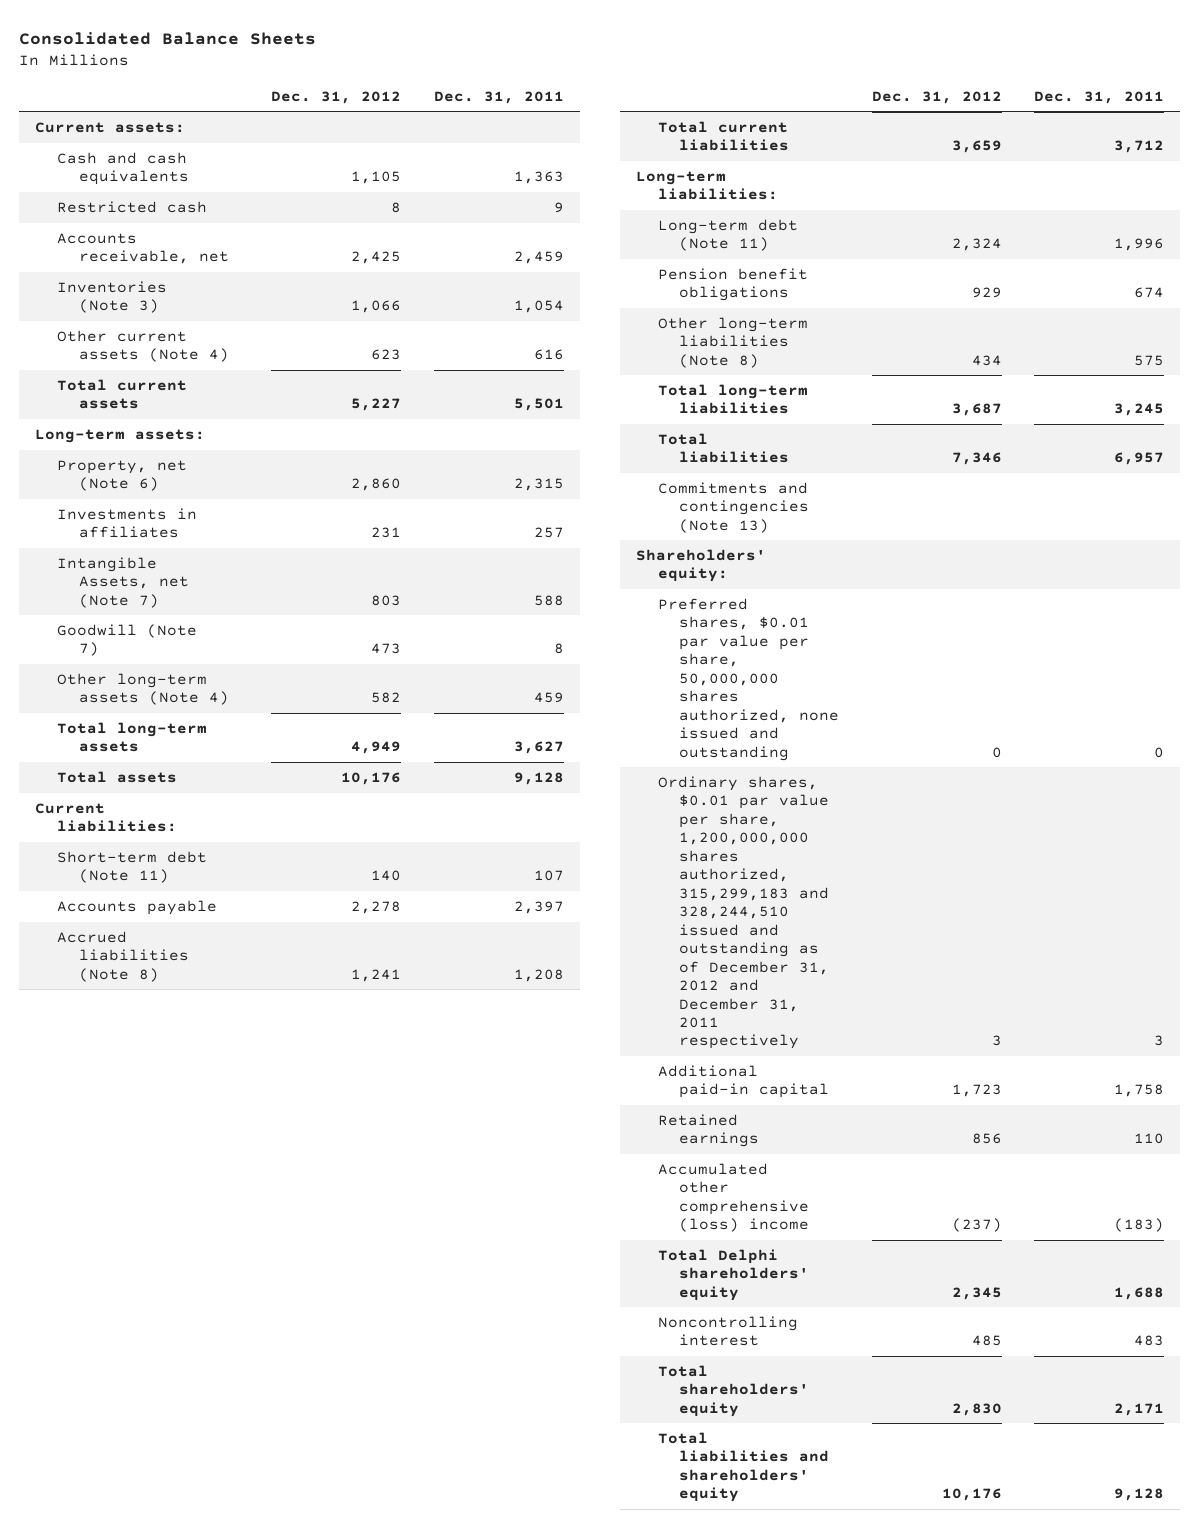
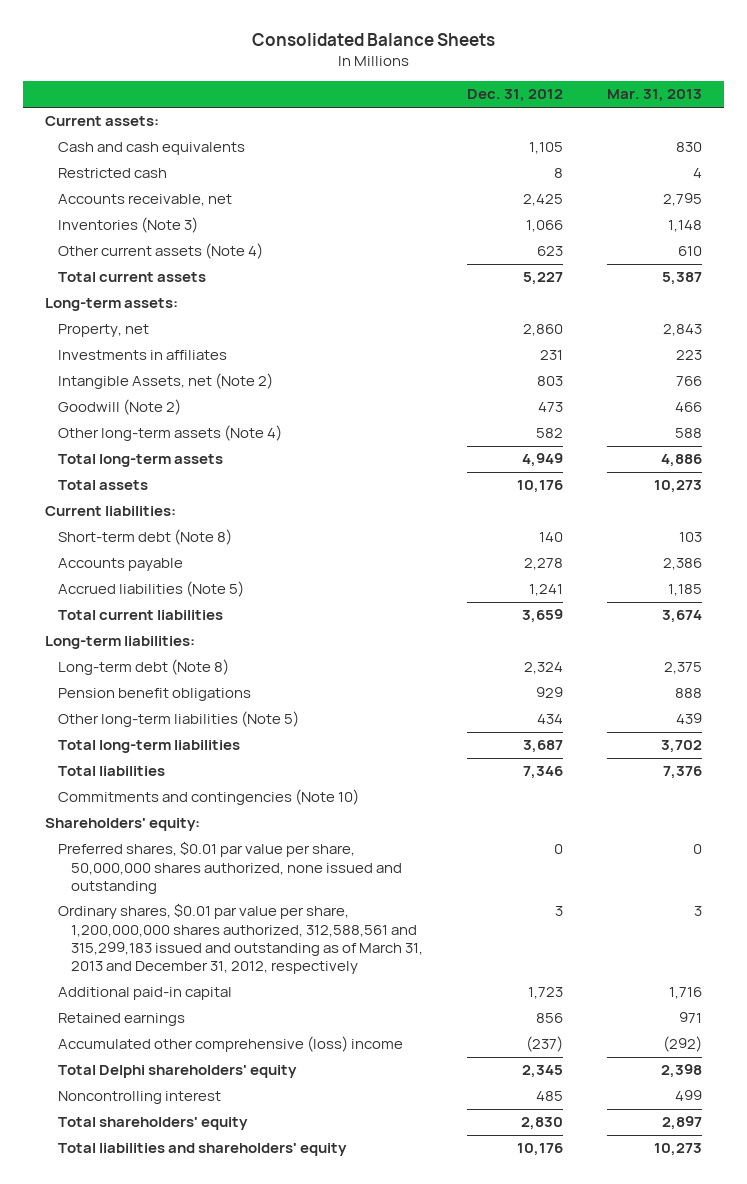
[433,90,564,104] Dec. 31, 2011 -> none
none -> [607,89,703,103] Mar. 31, 2013
[56,459,187,492] Property, net (Note 6) -> [57,324,149,338] Property, net
[56,556,189,608] Intangible Assets, net (Note 7) -> [57,373,273,390] Intangible Assets, net (Note 2)
[56,623,197,657] Goodwill (Note 7) -> [57,399,181,416] Goodwill (Note 2)
[56,850,207,884] Short-term debt (Note 11) -> [57,529,232,546] Short-term debt (Note 8)
[56,930,189,982] Accrued liabilities (Note 8) -> [57,581,244,598] Accrued liabilities (Note 5)
[657,218,798,252] Long-term debt (Note 11) -> [57,659,229,676] Long-term debt (Note 8)
[657,316,808,368] Other long-term liabilities (Note 8) -> [57,711,299,728] Other long-term liabilities (Note 5)
[657,481,810,533] Commitments and contingencies (Note 13) -> [57,789,359,806] Commitments and contingencies (Note 10)
[657,775,830,1050] Ordinary shares, $0.01 par value per share, 1,200,000,000 shares authorized, 315,299,183 and 328,244,510 issued and outstanding as of December 31, 2012 and December 31, 2011 respectively -> [57,903,423,975] Ordinary shares, $0.01 par value per share, 1,200,000,000 shares authorized, 312,588,561 and 315,299,183 issued and outstanding as of March 31, 2013 and December 31, 2012, respectively

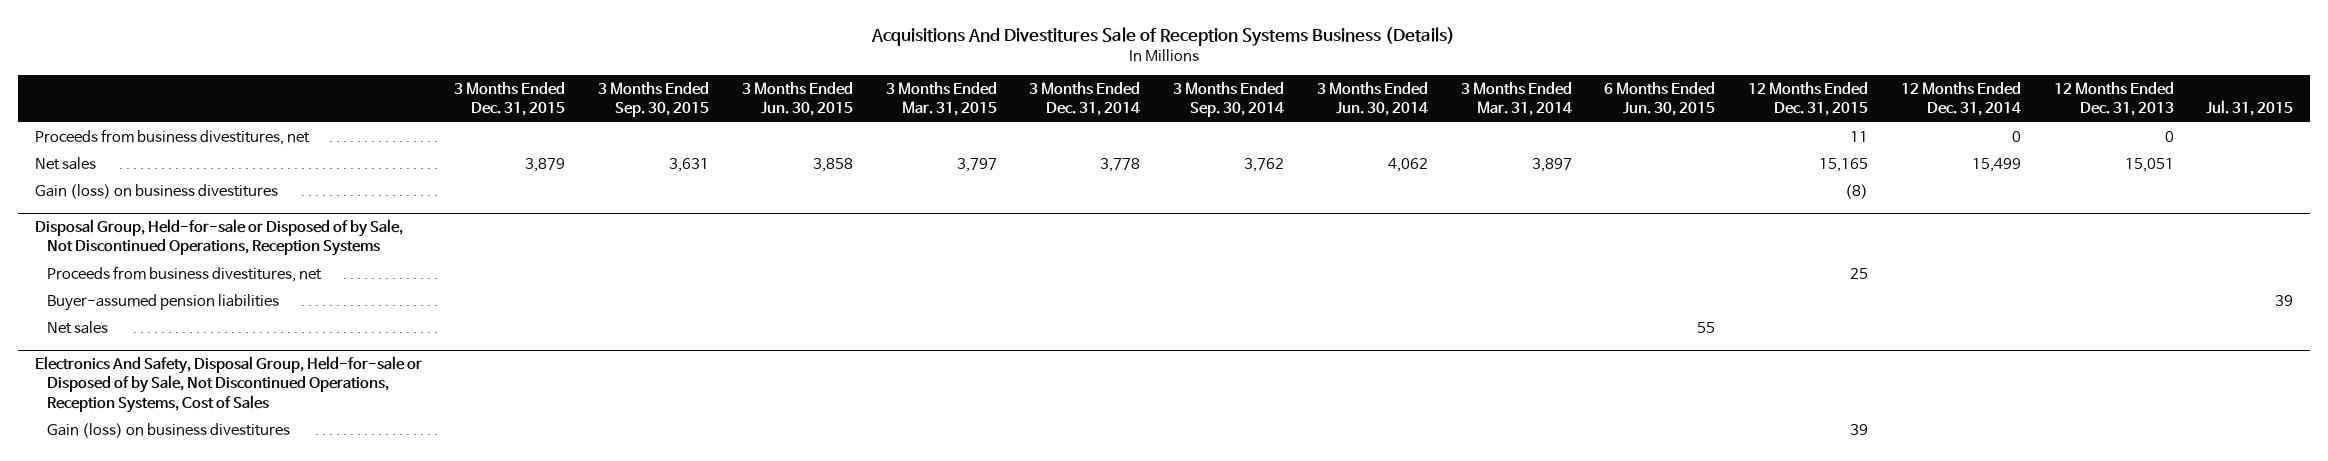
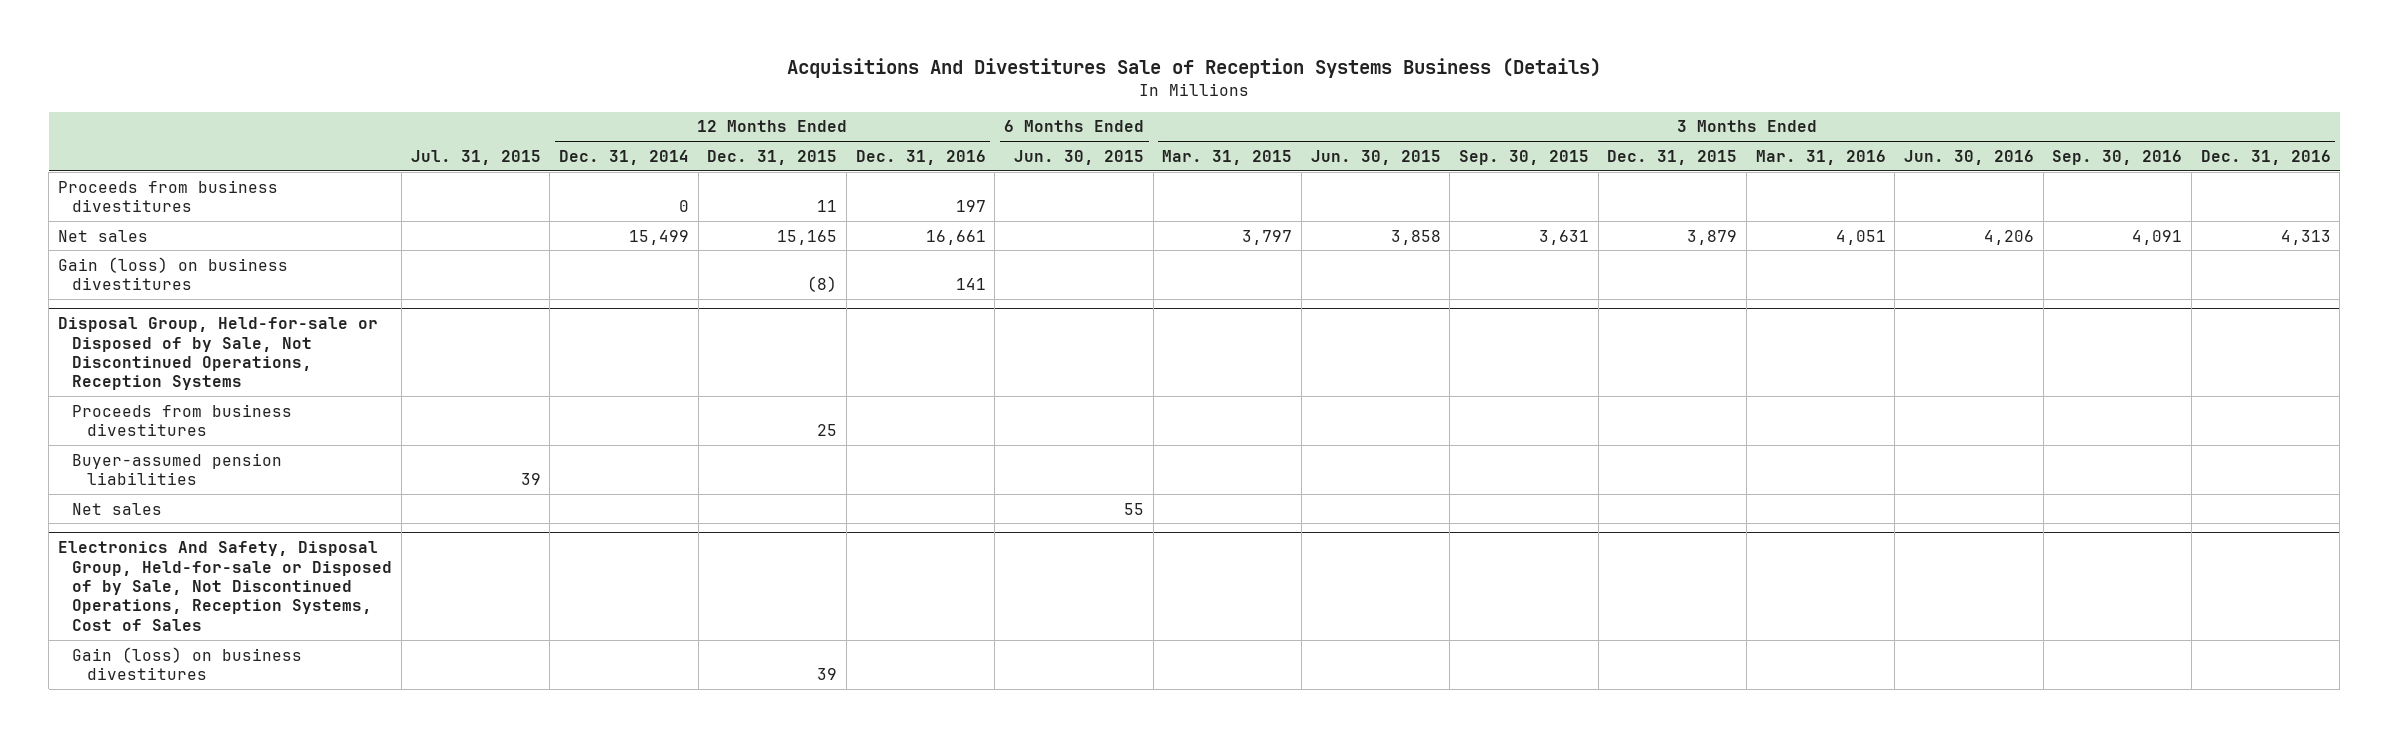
[1029,82,1141,117] 3 Months Ended Dec. 31, 2014 -> none
[1173,82,1285,118] 3 Months Ended Sep. 30, 2014 -> none
[1316,82,1428,117] 3 Months Ended Jun. 30, 2014 -> none
[1460,82,1572,117] 3 Months Ended Mar. 31, 2014 -> none
[2053,82,2174,117] 12 Months Ended Dec. 31, 2013 -> none
none -> [855,149,986,165] Dec. 31, 2016
none -> [1755,149,1886,165] Mar. 31, 2016
none -> [1904,149,2035,165] Jun. 30, 2016
none -> [2052,149,2183,165] Sep. 30, 2016
none -> [2200,149,2331,165] Dec. 31, 2016
[34,128,310,145] Proceeds from business divestitures, net -> [57,179,278,212] Proceeds from business divestitures
[46,265,322,282] Proceeds from business divestitures, net -> [72,403,293,436] Proceeds from business divestitures

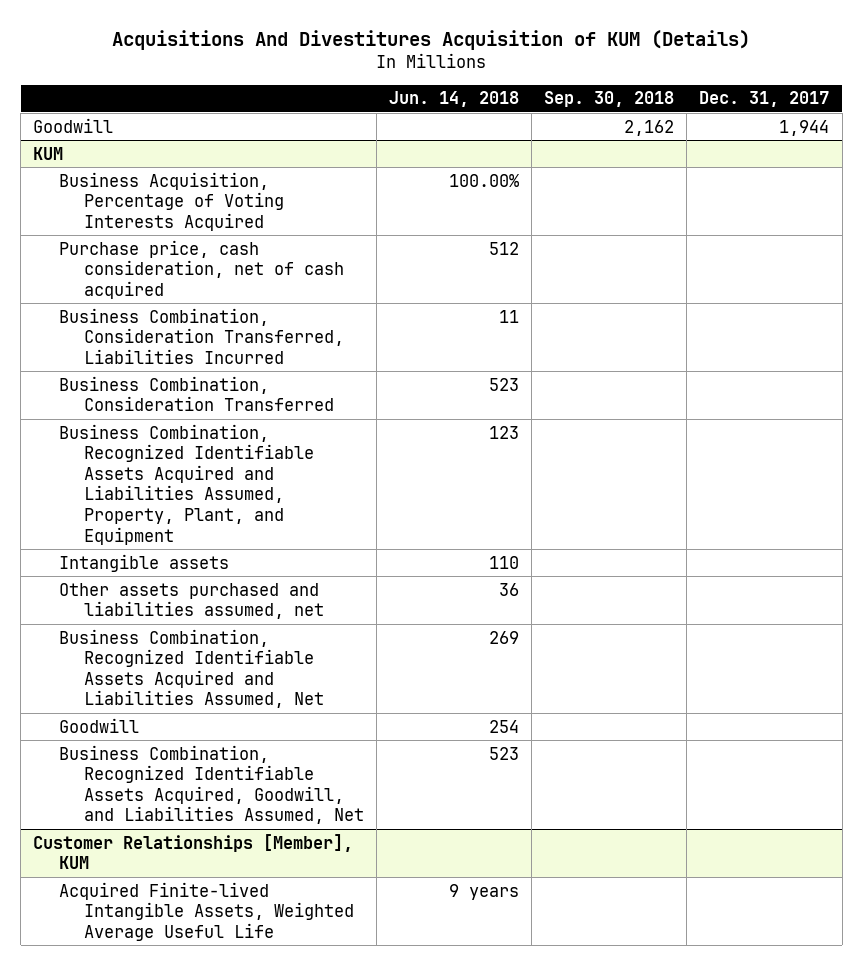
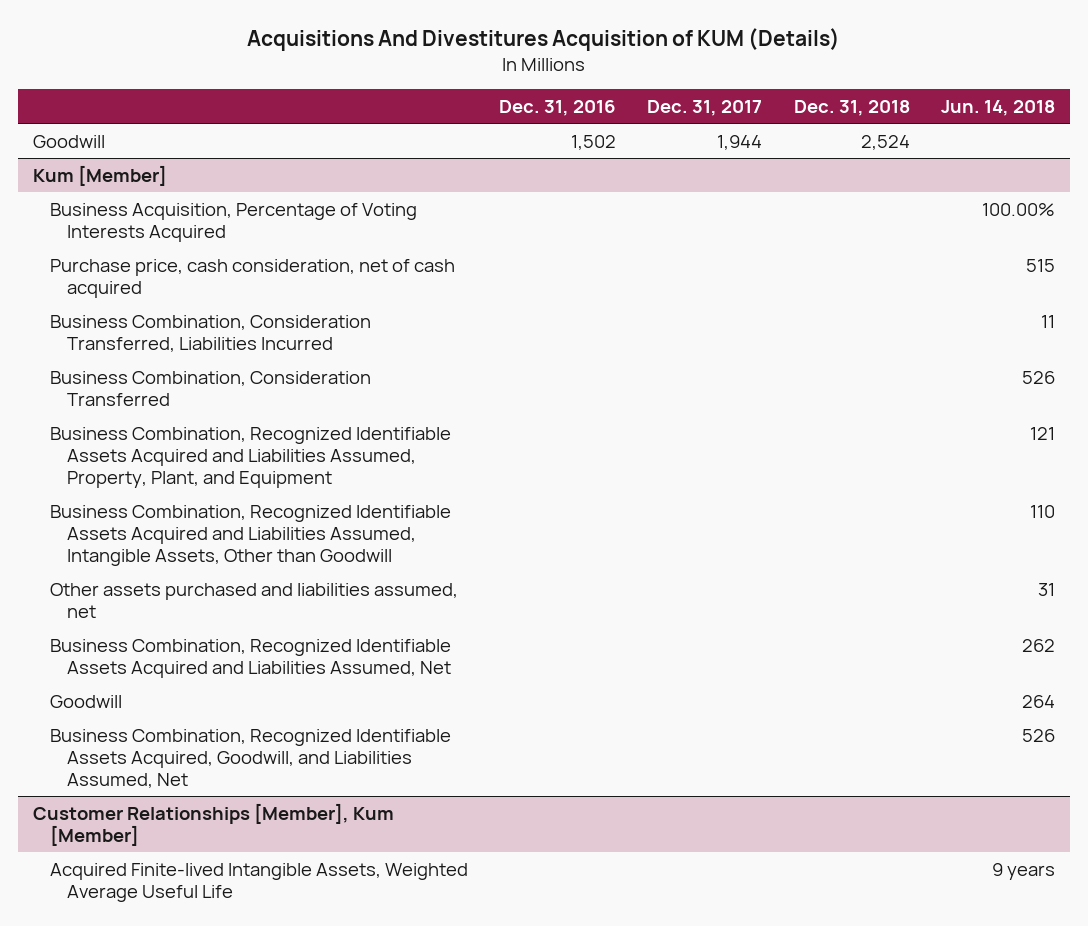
[544,91,675,108] Sep. 30, 2018 -> none
none -> [499,99,617,116] Dec. 31, 2016
none -> [793,99,910,116] Dec. 31, 2018
[33,146,64,160] KUM -> [33,164,168,186] Kum [Member]
[489,241,520,255] 512 -> [1025,258,1055,272] 515
[489,377,520,391] 523 -> [1021,370,1055,384] 526
[489,425,520,439] 123 -> [1029,426,1055,440] 121
[58,553,229,572] Intangible assets -> [50,504,452,566] Business Combination, Recognized Identifiable Assets Acquired and Liabilities Assumed, Intangible Assets, Other than Goodwill
[499,582,520,596] 36 -> [1037,582,1055,596] 31
[489,630,520,644] 269 -> [1021,638,1055,652] 262
[489,719,520,733] 254 -> [1021,694,1055,708] 264
[489,746,520,760] 523 -> [1021,728,1055,742] 526
[33,833,354,870] Customer Relationships [Member], KUM -> [33,802,395,846] Customer Relationships [Member], Kum [Member]

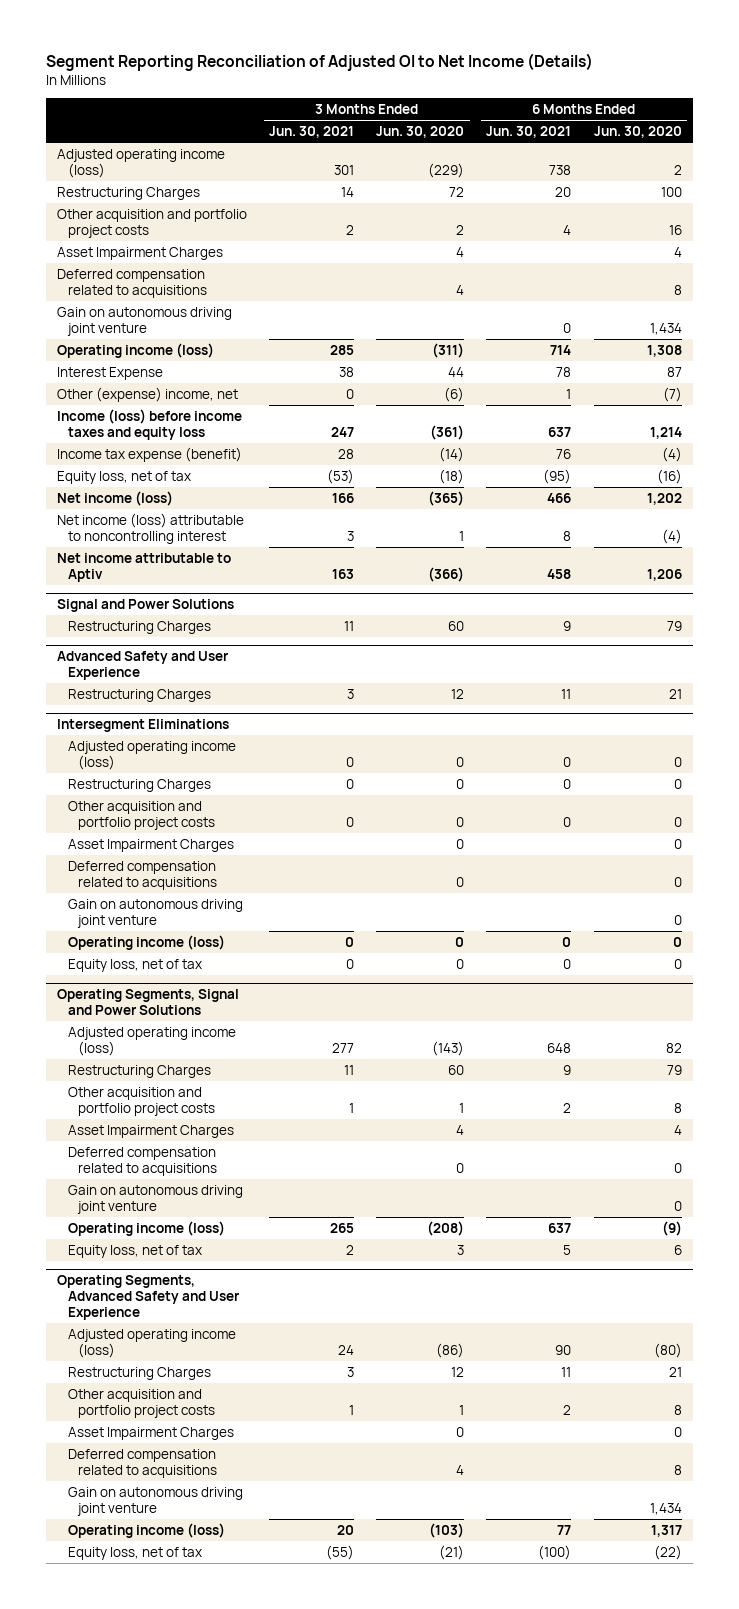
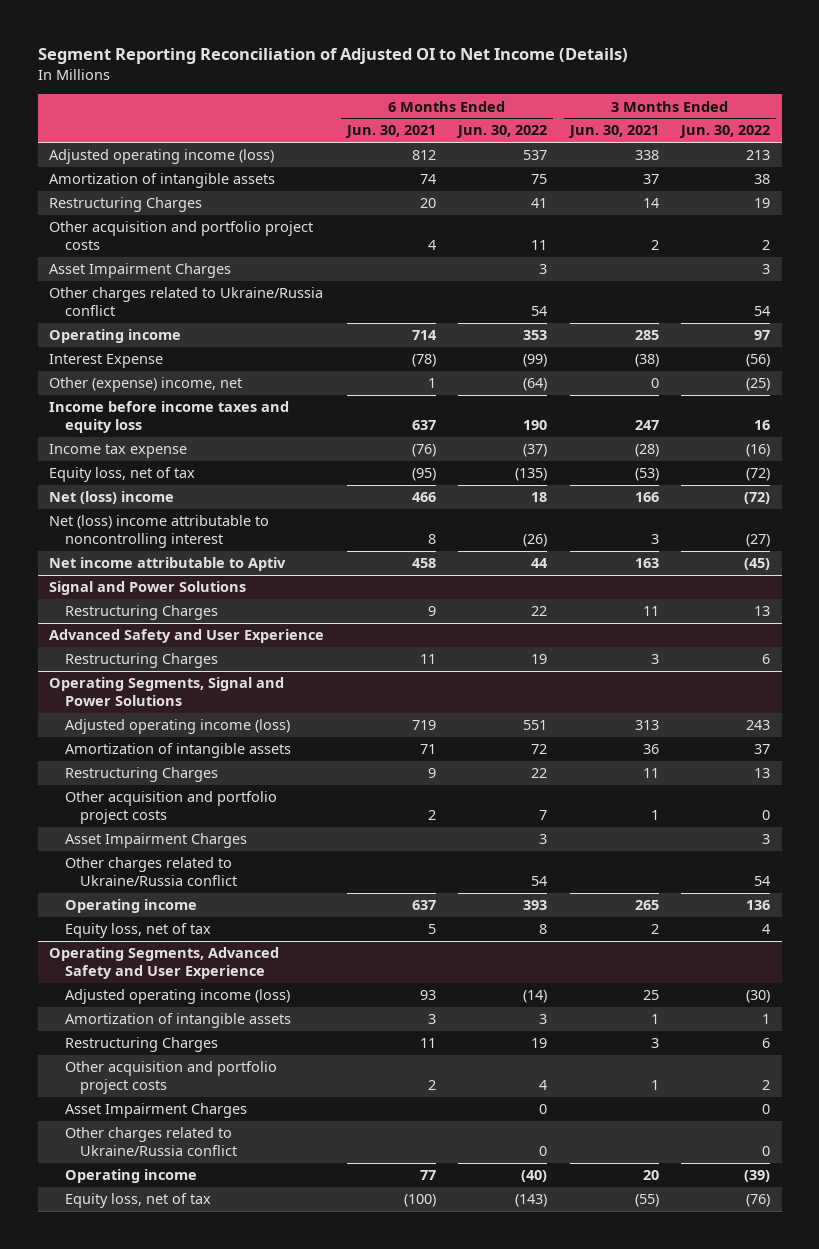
[376,126,465,139] Jun. 30, 2020 -> none
[593,126,682,139] Jun. 30, 2020 -> none
none -> [456,125,548,139] Jun. 30, 2022
none -> [679,125,771,139] Jun. 30, 2022
[334,165,355,176] 301 -> [634,150,659,161] 338
[549,165,572,176] 738 -> [411,150,436,161] 812
none -> [48,173,275,189] Amortization of intangible assets
[57,268,207,299] Deferred compensation related to acquisitions -> none
[57,306,233,337] Gain on autonomous driving joint venture -> none
none -> [48,287,323,317] Other charges related to Ukraine/Russia conflict
[57,342,215,358] Operating income (loss) -> [48,329,181,344] Operating income
[339,366,355,377] 38 -> [634,354,659,368] (38)
[556,366,572,377] 78 -> [411,354,436,368] (78)
[57,408,243,441] Income (loss) before income taxes and equity loss -> [48,401,289,434] Income before income taxes and equity loss
[57,446,243,462] Income tax expense (benefit) -> [48,444,187,459] Income tax expense
[338,448,355,459] 28 -> [634,444,659,458] (28)
[556,448,572,459] 76 -> [411,444,436,458] (76)
[57,490,174,506] Net income (loss) -> [48,491,174,505] Net (loss) income
[57,512,245,545] Net income (loss) attributable to noncontrolling interest -> [48,515,269,549] Net (loss) income attributable to noncontrolling interest
[57,718,230,732] Intersegment Eliminations -> none
[67,740,236,771] Adjusted operating income (loss) -> none
[67,778,211,792] Restructuring Charges -> none
[67,800,216,831] Other acquisition and portfolio project costs -> none
[67,838,234,852] Asset Impairment Charges -> none
[67,860,218,891] Deferred compensation related to acquisitions -> none
[67,898,243,929] Gain on autonomous driving joint venture -> none
[67,934,225,950] Operating income (loss) -> none
[67,958,202,972] Equity loss, net of tax -> none
[332,1043,355,1054] 277 -> [634,720,659,731] 313
[547,1043,572,1054] 648 -> [411,720,436,731] 719
none -> [64,743,291,759] Amortization of intangible assets
[67,1146,218,1177] Deferred compensation related to acquisitions -> none
[67,1184,243,1215] Gain on autonomous driving joint venture -> none
none -> [64,857,238,887] Other charges related to Ukraine/Russia conflict
[67,1220,225,1236] Operating income (loss) -> [64,899,197,914] Operating income
[338,1345,355,1356] 24 -> [642,990,659,1001] 25
[555,1345,572,1356] 90 -> [419,990,436,1001] 93
none -> [64,1013,291,1029] Amortization of intangible assets
[67,1448,218,1479] Deferred compensation related to acquisitions -> none
[67,1486,243,1517] Gain on autonomous driving joint venture -> none
none -> [64,1127,238,1157] Other charges related to Ukraine/Russia conflict
[67,1522,225,1538] Operating income (loss) -> [64,1169,197,1184] Operating income

